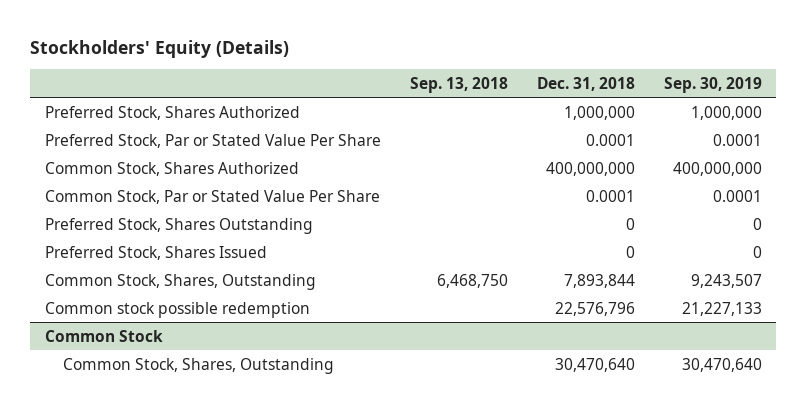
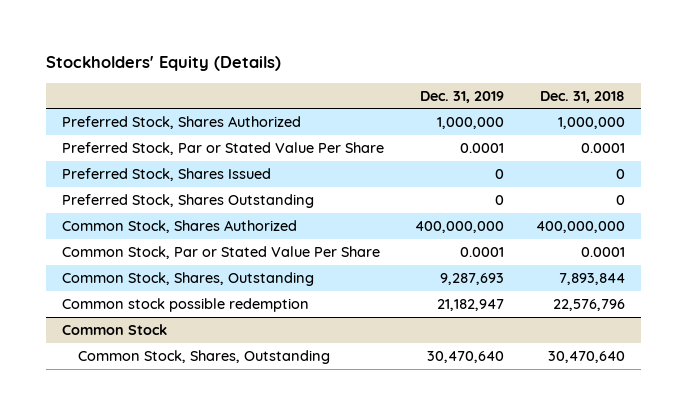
[409,76,508,93] Sep. 13, 2018 -> none
[663,76,762,93] Sep. 30, 2019 -> none
none -> [420,90,505,103] Dec. 31, 2019
[44,245,267,260] Preferred Stock, Shares Issued -> [61,167,271,181] Preferred Stock, Shares Issued
[44,217,313,234] Preferred Stock, Shares Outstanding -> [61,193,314,208] Preferred Stock, Shares Outstanding

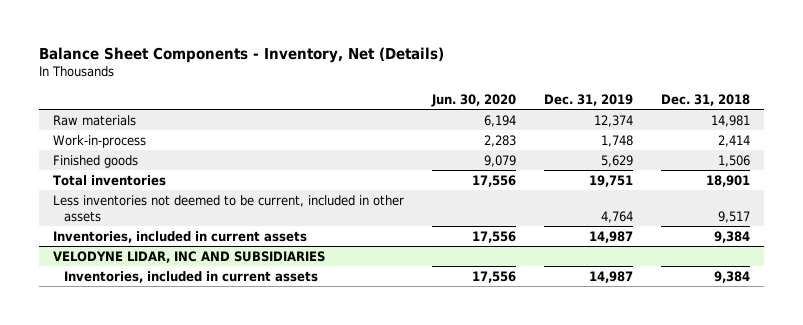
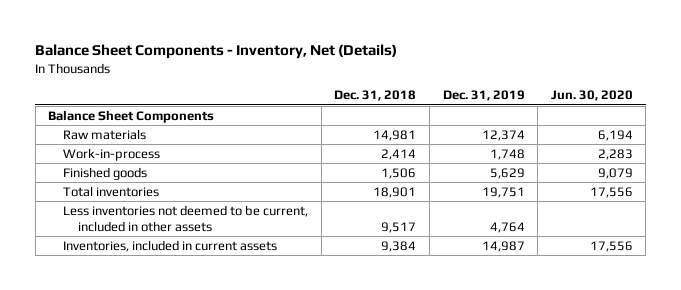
none -> [48,109,215,123] Balance Sheet Components
[53,250,326,263] VELODYNE LIDAR, INC AND SUBSIDIARIES -> none
[63,270,318,283] Inventories, included in current assets -> none

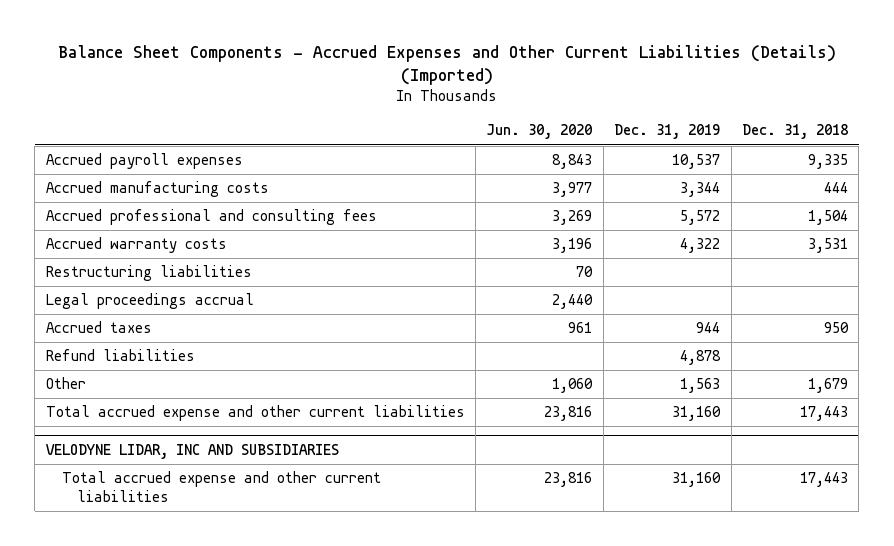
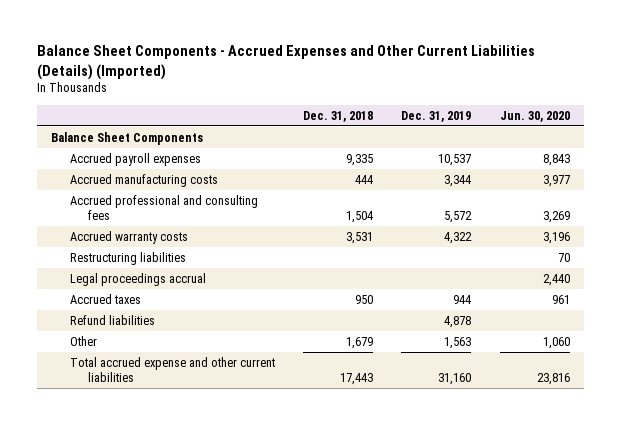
none -> [50,131,203,145] Balance Sheet Components
[45,443,339,459] VELODYNE LIDAR, INC AND SUBSIDIARIES -> none
[61,471,381,503] Total accrued expense and other current liabilities -> none

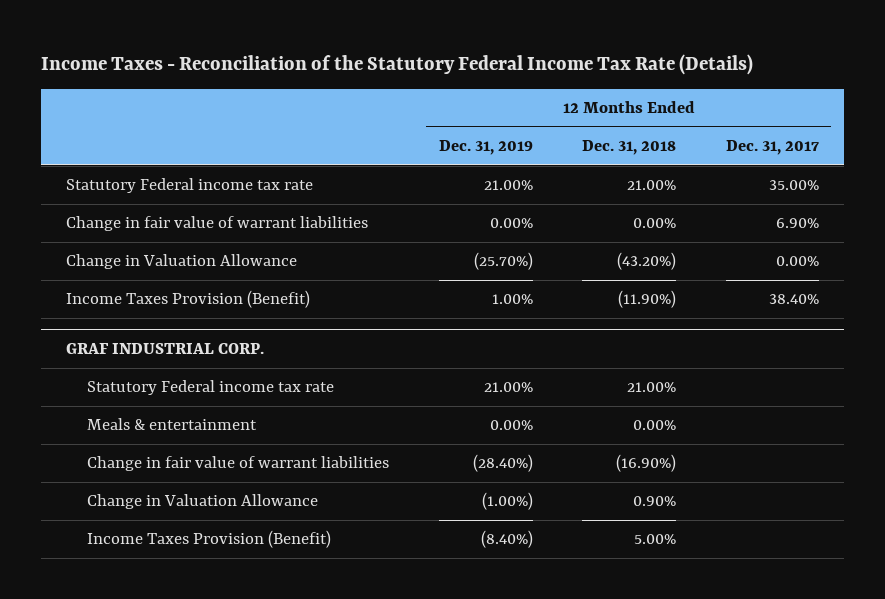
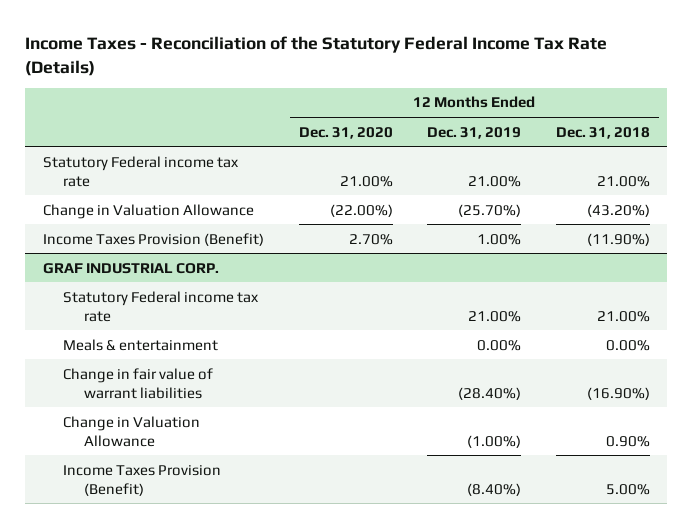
[725,140,819,156] Dec. 31, 2017 -> none
none -> [298,126,393,139] Dec. 31, 2020
[65,216,368,232] Change in fair value of warrant liabilities -> none

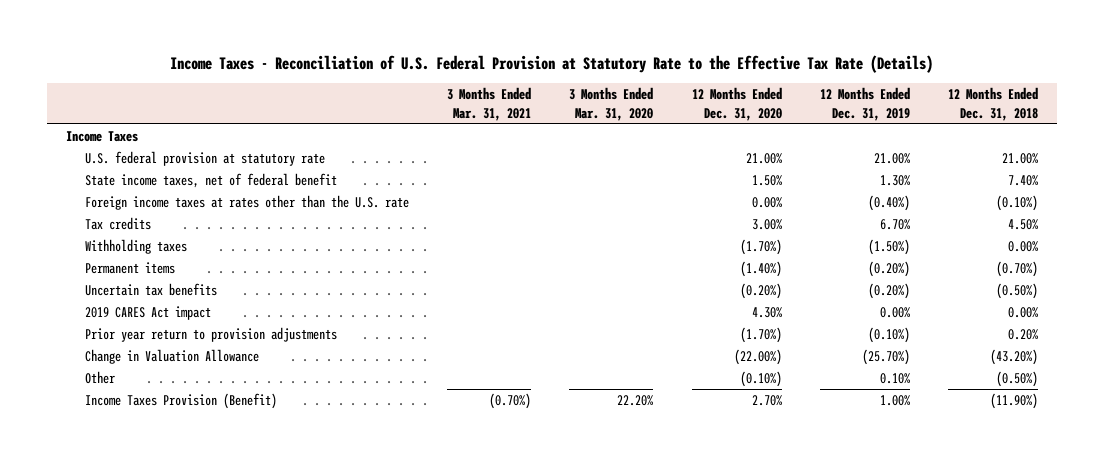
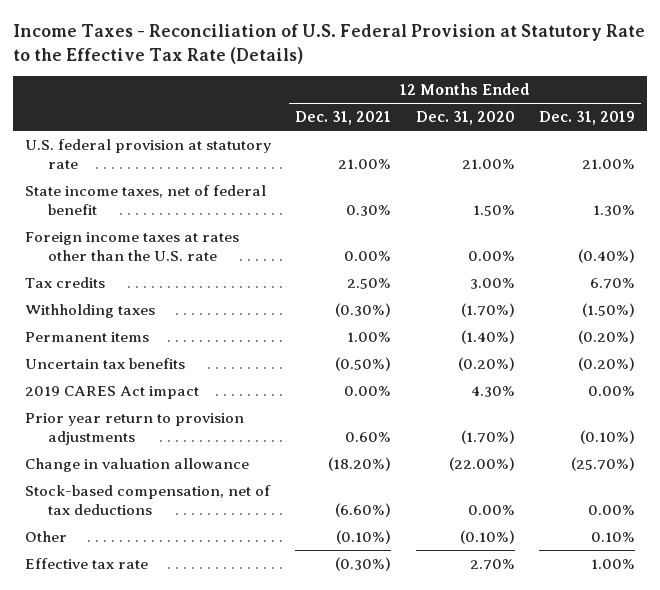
[447,87,532,121] 3 Months Ended Mar. 31, 2021 -> none
[569,87,654,121] 3 Months Ended Mar. 31, 2020 -> none
[948,87,1039,121] 12 Months Ended Dec. 31, 2018 -> none
none -> [295,110,392,125] Dec. 31, 2021
[66,131,139,143] Income Taxes -> none
[84,349,259,365] Change in Valuation Allowance -> [24,457,249,472] Change in valuation allowance
none -> [24,484,271,515] Stock-based compensation, net of tax deductions
[84,393,277,410] Income Taxes Provision (Benefit) -> [24,557,148,569] Effective tax rate

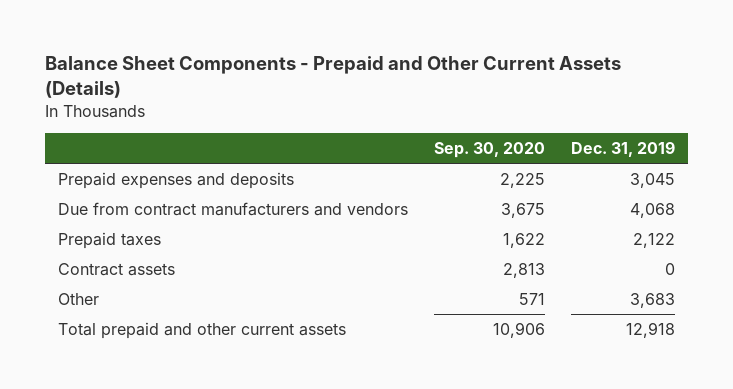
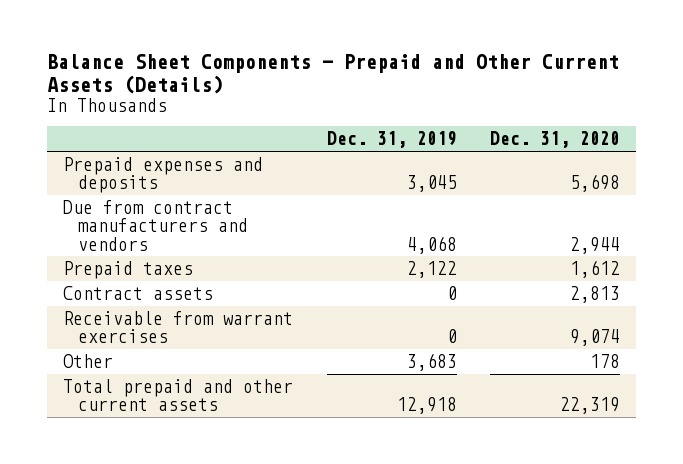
[434,142,546,159] Sep. 30, 2020 -> none
none -> [489,131,620,149] Dec. 31, 2020
none -> [63,311,294,344] Receivable from warrant exercises

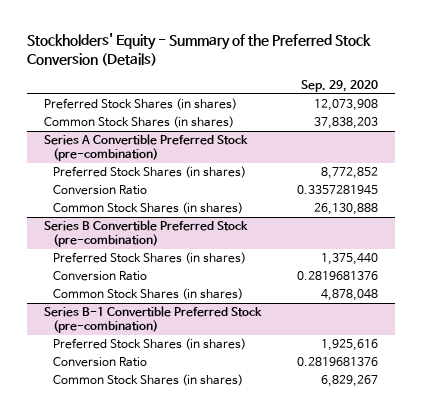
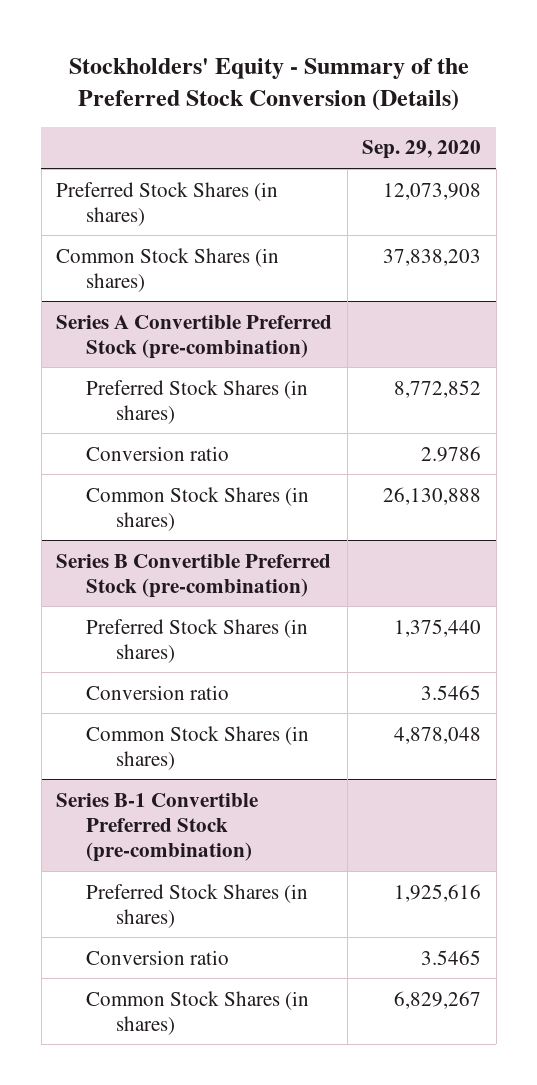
[53,185,148,196] Conversion Ratio -> [86,445,230,461] Conversion ratio
[296,185,378,196] 0.3357281945 -> [421,445,482,462] 2.9786
[53,271,148,282] Conversion Ratio -> [86,684,230,700] Conversion ratio
[296,271,378,281] 0.2819681376 -> [421,684,482,700] 3.5465
[53,357,148,368] Conversion Ratio -> [86,949,230,965] Conversion ratio
[296,357,378,367] 0.2819681376 -> [421,949,482,965] 3.5465

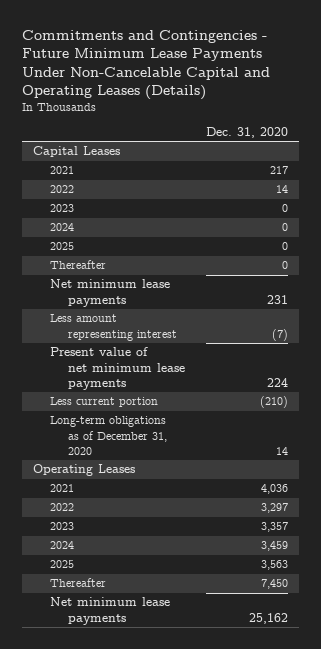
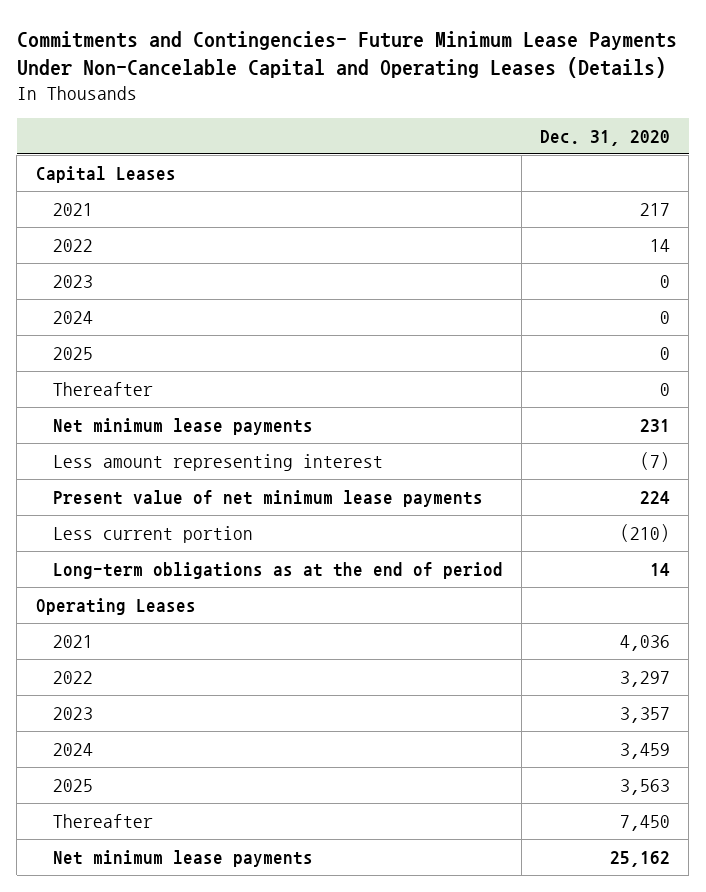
[21,30,270,100] Commitments and Contingencies - Future Minimum Lease Payments Under Non-Cancelable Capital and Operating Leases (Details) -> [16,30,677,79] Commitments and Contingencies- Future Minimum Lease Payments Under Non-Cancelable Capital and Operating Leases (Details)
[50,416,167,455] Long-term obligations as of December 31, 2020 -> none
none -> [52,561,503,579] Long-term obligations as at the end of period

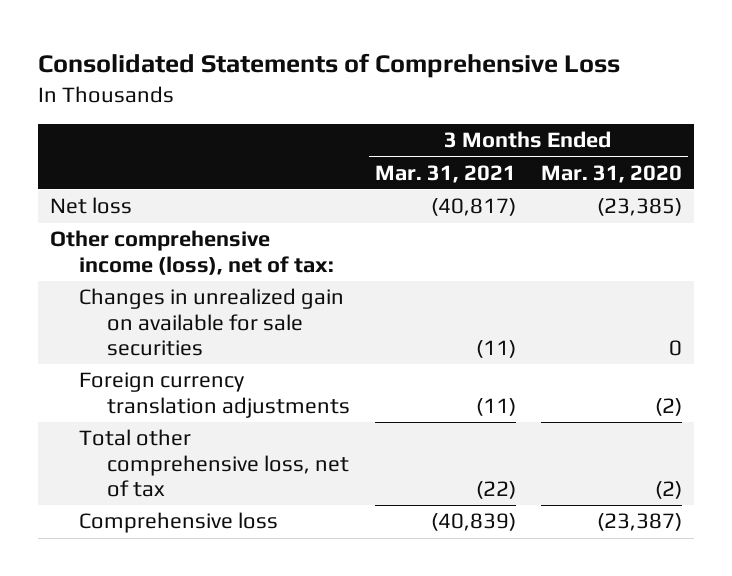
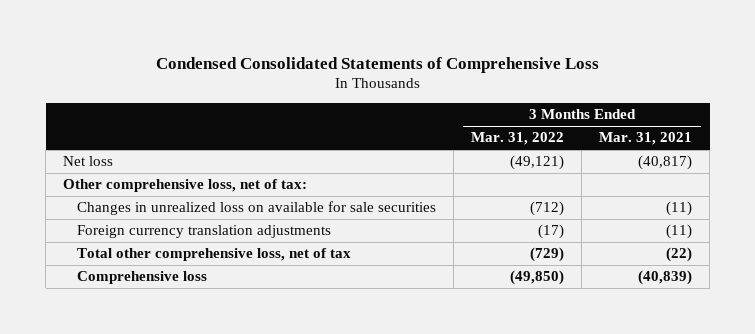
[37,53,620,79] Consolidated Statements of Comprehensive Loss -> [155,56,599,73] Condensed Consolidated Statements of Comprehensive Loss
[540,164,682,183] Mar. 31, 2020 -> none
none -> [471,132,565,146] Mar. 31, 2022
[50,230,334,275] Other comprehensive income (loss), net of tax: -> [63,179,308,193] Other comprehensive loss, net of tax:
[78,288,344,357] Changes in unrealized gain on available for sale securities -> [77,201,437,216] Changes in unrealized loss on available for sale securities

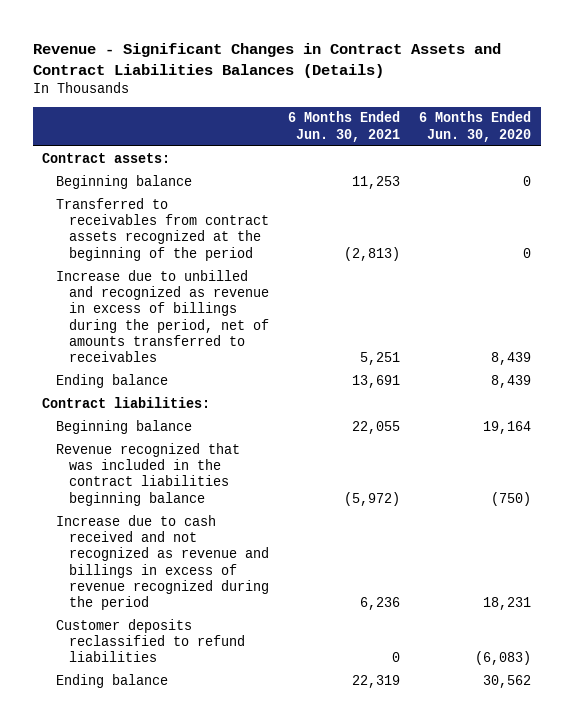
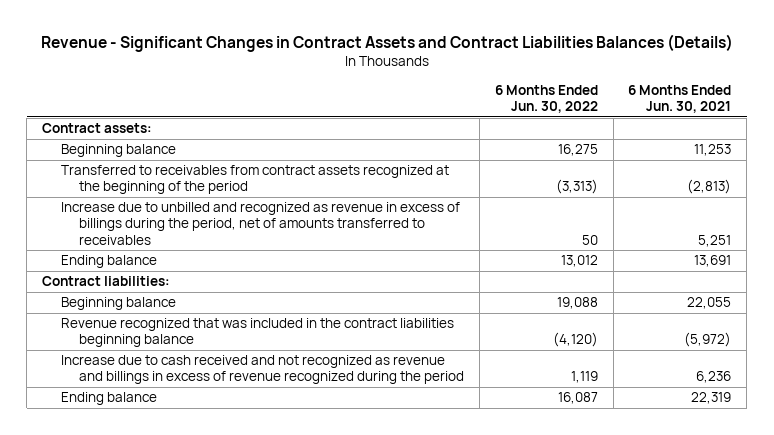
[419,111,532,142] 6 Months Ended Jun. 30, 2020 -> none
none -> [494,85,598,114] 6 Months Ended Jun. 30, 2022
[55,618,245,663] Customer deposits reclassified to refund liabilities -> none

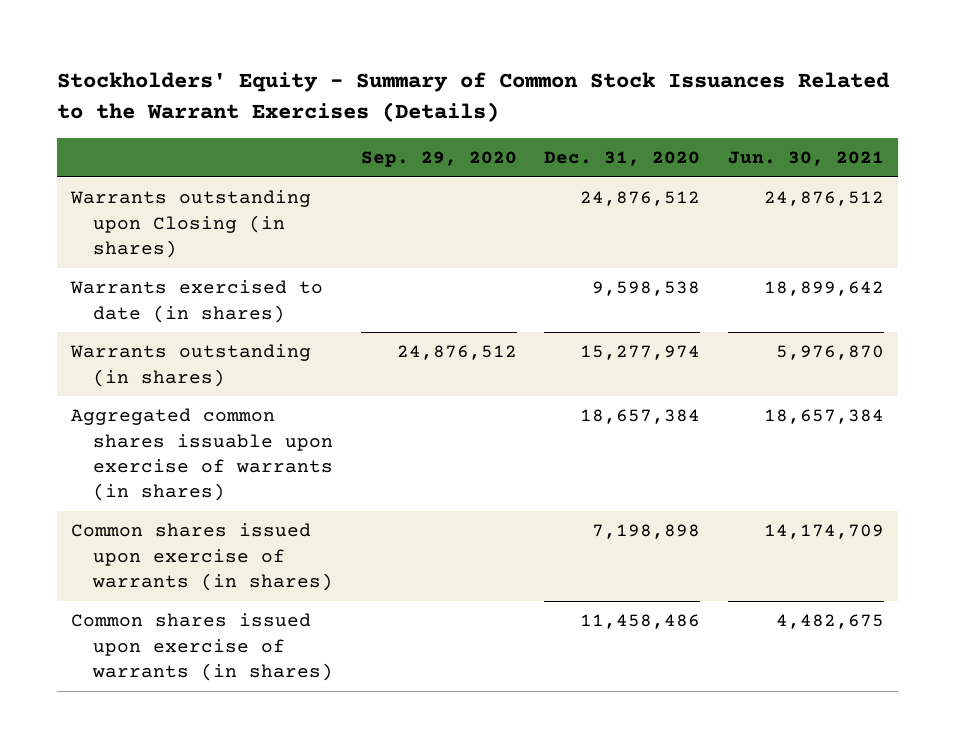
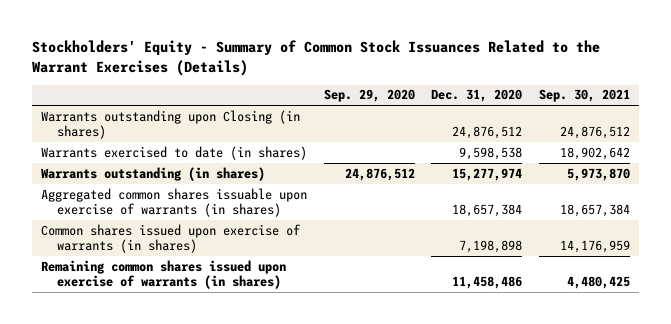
[727,151,884,167] Jun. 30, 2021 -> none
none -> [539,89,631,103] Sep. 30, 2021
[70,613,333,681] Common shares issued upon exercise of warrants (in shares) -> [40,259,286,289] Remaining common shares issued upon exercise of warrants (in shares)

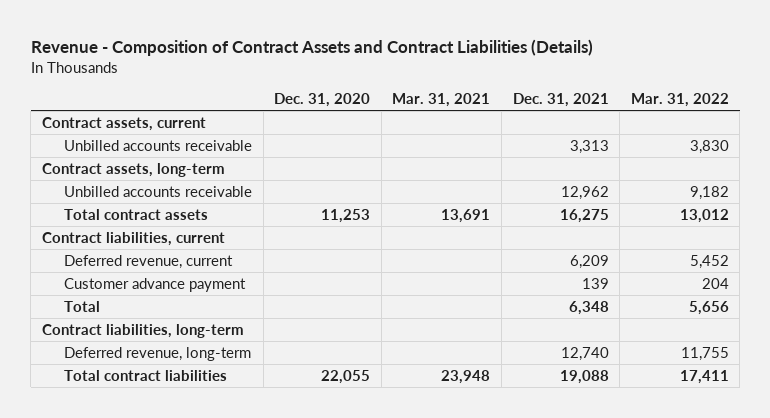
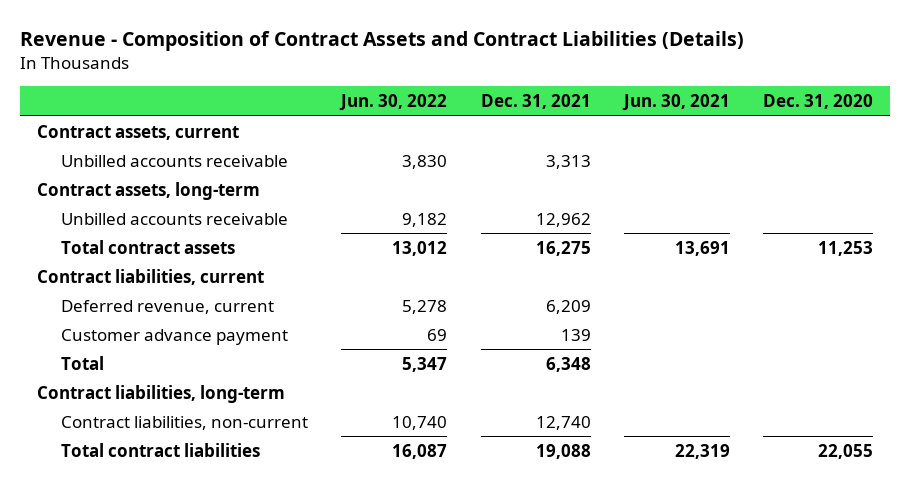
[392,93,491,108] Mar. 31, 2021 -> none
[630,93,729,108] Mar. 31, 2022 -> none
none -> [339,93,448,111] Jun. 30, 2022
none -> [622,93,731,111] Jun. 30, 2021
[64,346,252,361] Deferred revenue, long-term -> [60,415,308,430] Contract liabilities, non-current

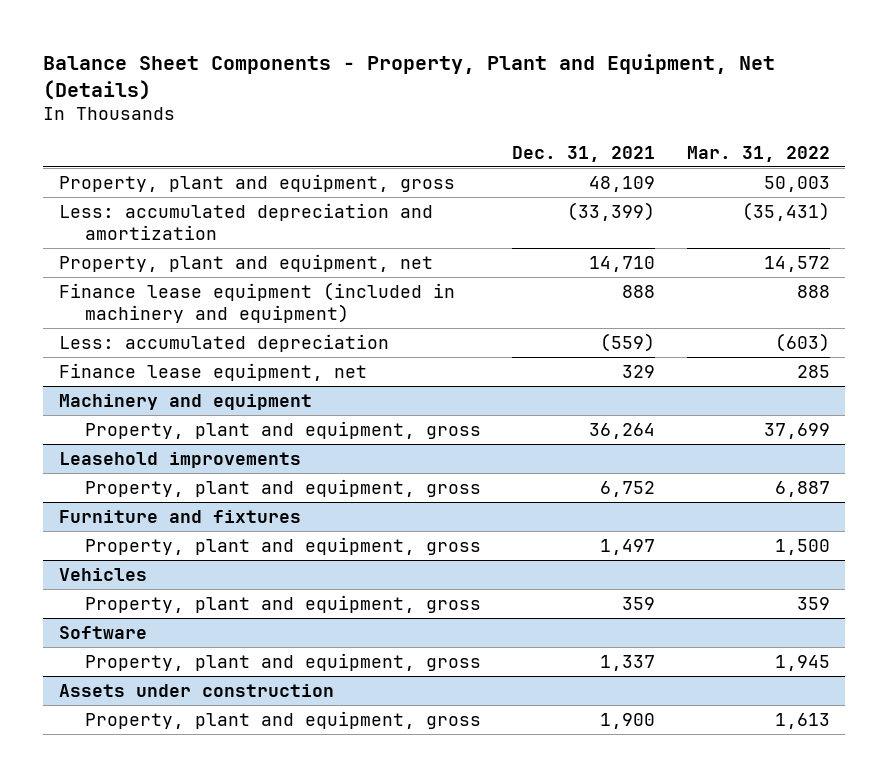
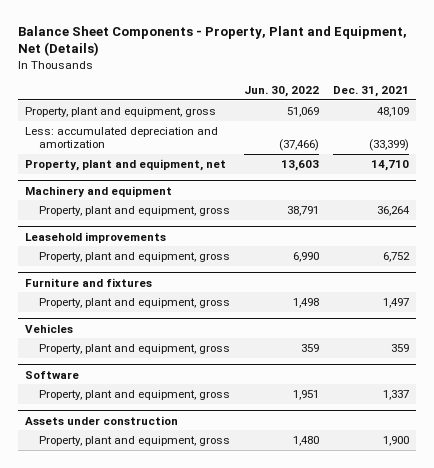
[686,145,830,162] Mar. 31, 2022 -> none
none -> [243,85,319,97] Jun. 30, 2022
[58,281,455,324] Finance lease equipment (included in machinery and equipment) -> none
[58,333,389,352] Less: accumulated depreciation -> none
[58,362,367,381] Finance lease equipment, net -> none

